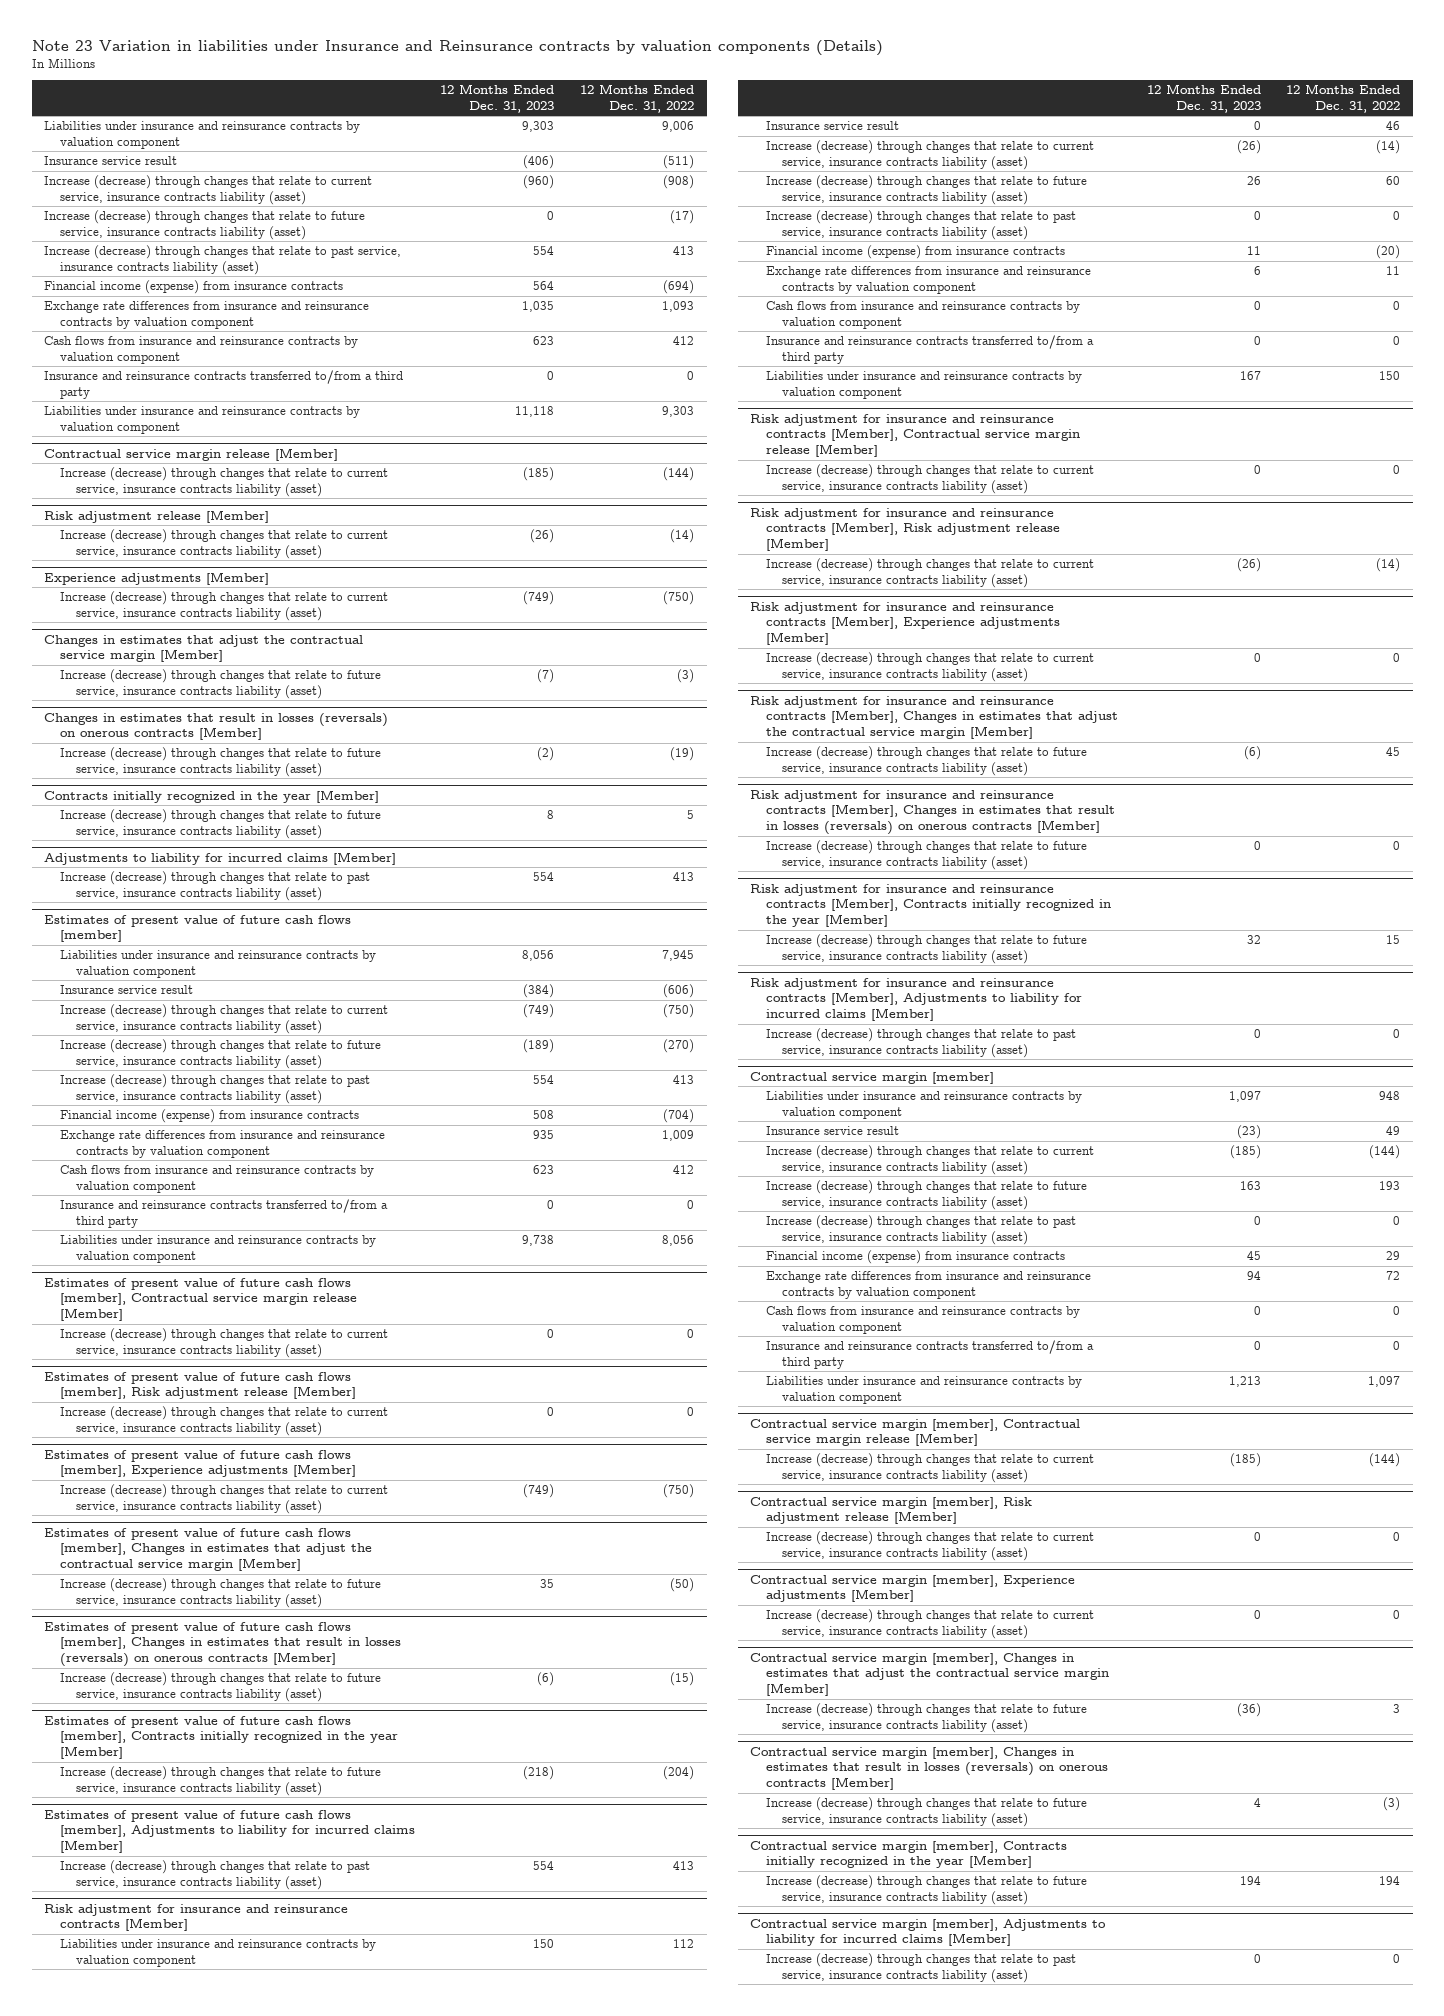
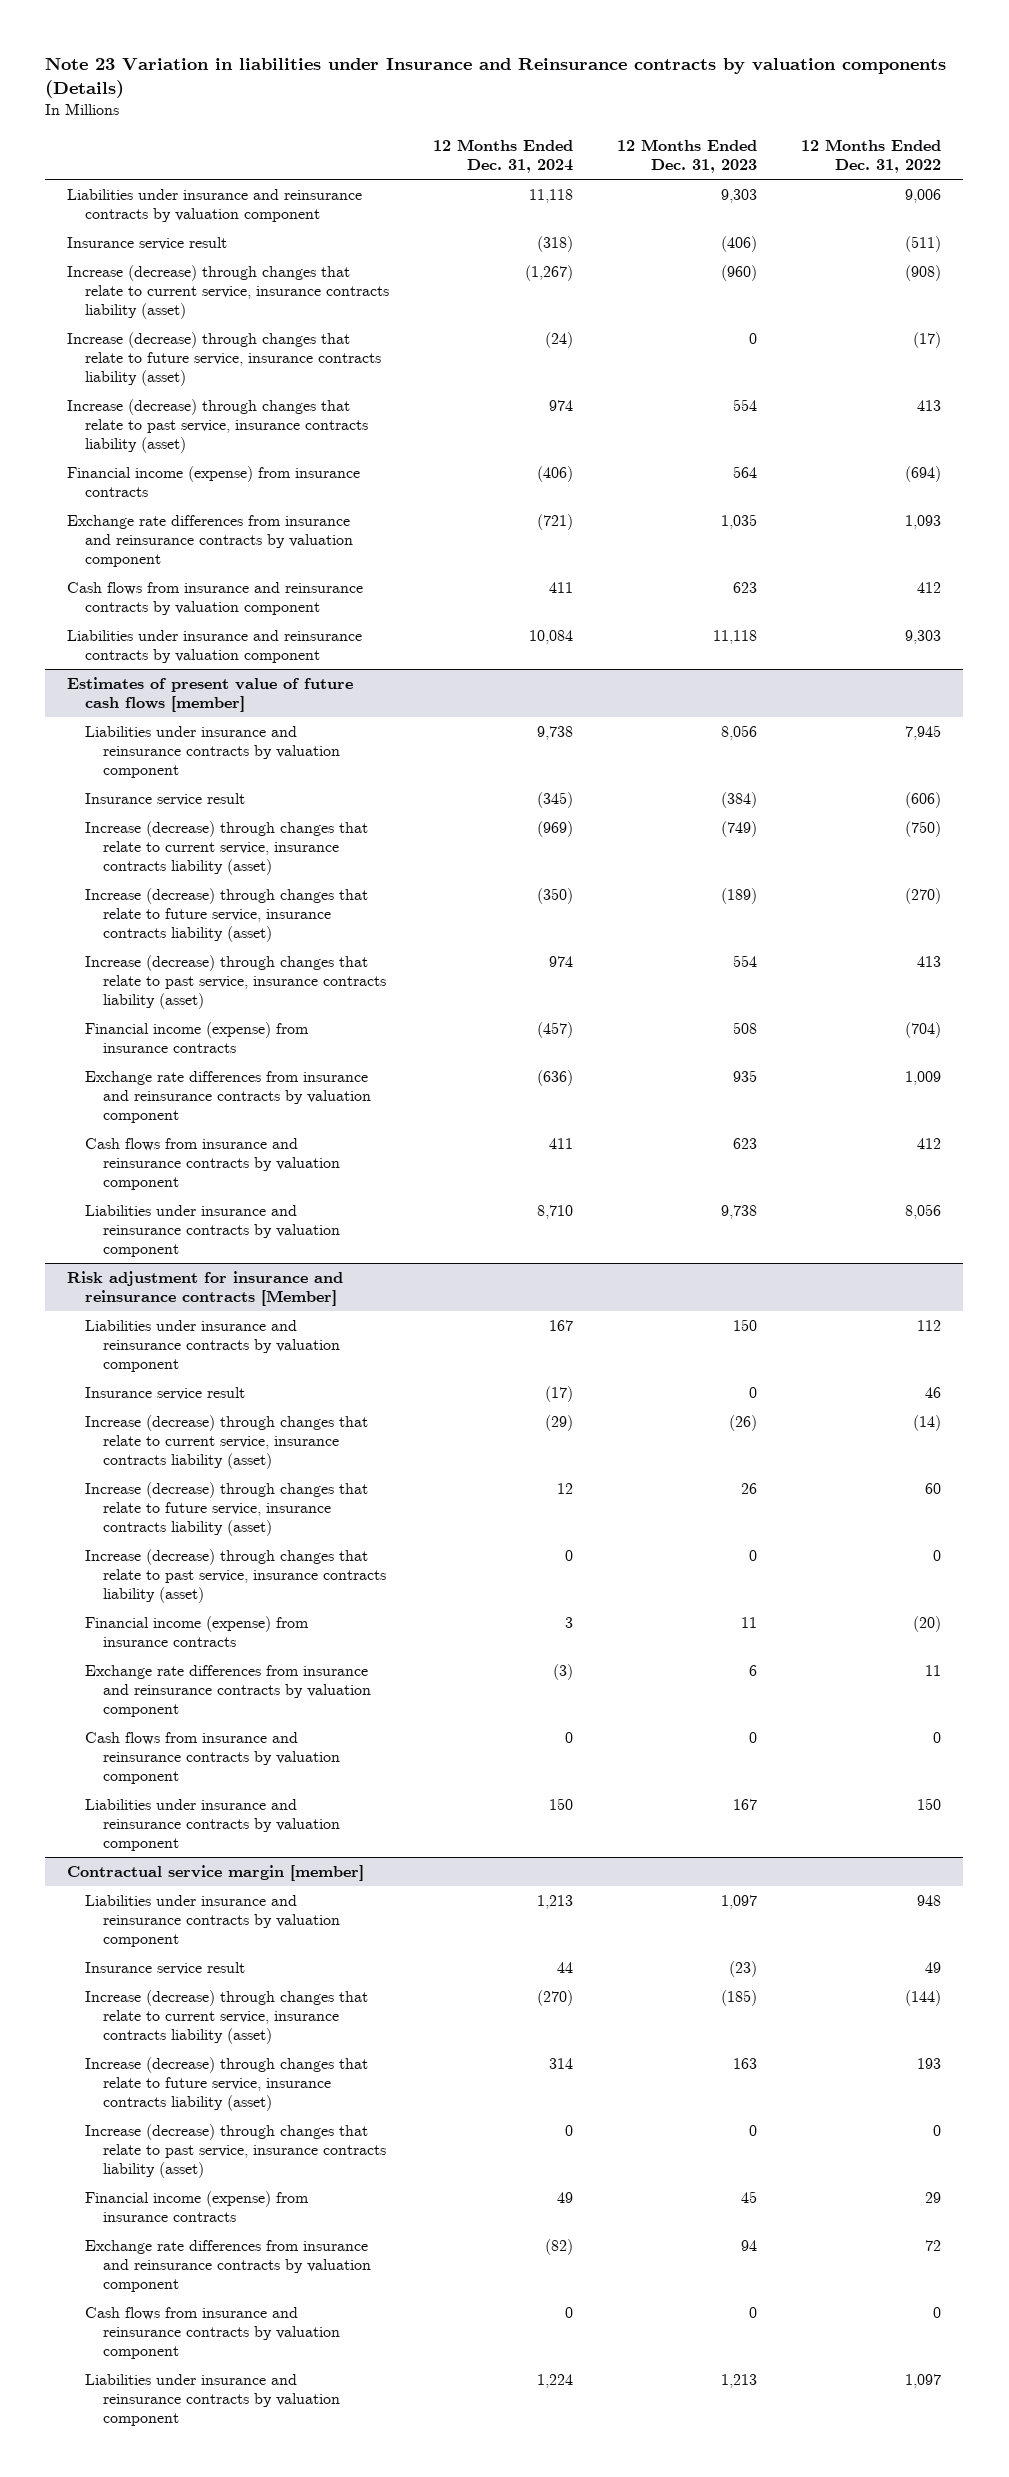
none -> [433,139,574,174] 12 Months Ended Dec. 31, 2024
[44,370,404,399] Insurance and reinsurance contracts transferred to/from a third party -> none
[44,447,339,461] Contractual service margin release [Member] -> none
[60,467,389,497] Increase (decrease) through changes that relate to current service, insurance contracts liability (asset) -> none
[44,509,270,523] Risk adjustment release [Member] -> none
[60,529,389,559] Increase (decrease) through changes that relate to current service, insurance contracts liability (asset) -> none
[44,571,270,585] Experience adjustments [Member] -> none
[60,591,389,621] Increase (decrease) through changes that relate to current service, insurance contracts liability (asset) -> none
[44,634,364,663] Changes in estimates that adjust the contractual service margin [Member] -> none
[60,669,382,699] Increase (decrease) through changes that relate to future service, insurance contracts liability (asset) -> none
[44,712,389,741] Changes in estimates that result in losses (reversals) on onerous contracts [Member] -> none
[60,747,382,777] Increase (decrease) through changes that relate to future service, insurance contracts liability (asset) -> none
[44,789,380,803] Contracts initially recognized in the year [Member] -> none
[60,809,382,839] Increase (decrease) through changes that relate to future service, insurance contracts liability (asset) -> none
[44,851,397,865] Adjustments to liability for incurred claims [Member] -> none
[60,871,371,901] Increase (decrease) through changes that relate to past service, insurance contracts liability (asset) -> none
[60,1199,389,1228] Insurance and reinsurance contracts transferred to/from a third party -> none
[44,1277,358,1322] Estimates of present value of future cash flows [member], Contractual service margin release [Member] -> none
[60,1328,389,1358] Increase (decrease) through changes that relate to current service, insurance contracts liability (asset) -> none
[44,1371,357,1400] Estimates of present value of future cash flows [member], Risk adjustment release [Member] -> none
[60,1406,389,1436] Increase (decrease) through changes that relate to current service, insurance contracts liability (asset) -> none
[44,1449,357,1478] Estimates of present value of future cash flows [member], Experience adjustments [Member] -> none
[60,1484,389,1514] Increase (decrease) through changes that relate to current service, insurance contracts liability (asset) -> none
[44,1527,373,1572] Estimates of present value of future cash flows [member], Changes in estimates that adjust the contractual service margin [Member] -> none
[60,1578,382,1608] Increase (decrease) through changes that relate to future service, insurance contracts liability (asset) -> none
[44,1621,402,1668] Estimates of present value of future cash flows [member], Changes in estimates that result in losses (reversals) on onerous contracts [Member] -> none
[60,1672,382,1702] Increase (decrease) through changes that relate to future service, insurance contracts liability (asset) -> none
[44,1715,399,1760] Estimates of present value of future cash flows [member], Contracts initially recognized in the year [Member] -> none
[60,1766,382,1796] Increase (decrease) through changes that relate to future service, insurance contracts liability (asset) -> none
[44,1809,416,1854] Estimates of present value of future cash flows [member], Adjustments to liability for incurred claims [Member] -> none
[60,1860,371,1890] Increase (decrease) through changes that relate to past service, insurance contracts liability (asset) -> none
[766,335,1095,364] Insurance and reinsurance contracts transferred to/from a third party -> none
[750,413,1081,458] Risk adjustment for insurance and reinsurance contracts [Member], Contractual service margin release [Member] -> none
[766,464,1095,494] Increase (decrease) through changes that relate to current service, insurance contracts liability (asset) -> none
[750,507,1061,552] Risk adjustment for insurance and reinsurance contracts [Member], Risk adjustment release [Member] -> none
[766,558,1095,588] Increase (decrease) through changes that relate to current service, insurance contracts liability (asset) -> none
[750,601,1061,646] Risk adjustment for insurance and reinsurance contracts [Member], Experience adjustments [Member] -> none
[766,652,1095,682] Increase (decrease) through changes that relate to current service, insurance contracts liability (asset) -> none
[750,695,1119,740] Risk adjustment for insurance and reinsurance contracts [Member], Changes in estimates that adjust the contractual service margin [Member] -> none
[766,746,1088,776] Increase (decrease) through changes that relate to future service, insurance contracts liability (asset) -> none
[750,789,1116,836] Risk adjustment for insurance and reinsurance contracts [Member], Changes in estimates that result in losses (reversals) on onerous contracts [Member] -> none
[766,840,1088,870] Increase (decrease) through changes that relate to future service, insurance contracts liability (asset) -> none
[750,883,1112,928] Risk adjustment for insurance and reinsurance contracts [Member], Contracts initially recognized in the year [Member] -> none
[766,934,1088,964] Increase (decrease) through changes that relate to future service, insurance contracts liability (asset) -> none
[750,977,1083,1022] Risk adjustment for insurance and reinsurance contracts [Member], Adjustments to liability for incurred claims [Member] -> none
[766,1028,1077,1058] Increase (decrease) through changes that relate to past service, insurance contracts liability (asset) -> none
[766,1340,1095,1369] Insurance and reinsurance contracts transferred to/from a third party -> none
[750,1418,1081,1447] Contractual service margin [member], Contractual service margin release [Member] -> none
[766,1453,1095,1483] Increase (decrease) through changes that relate to current service, insurance contracts liability (asset) -> none
[750,1496,1033,1525] Contractual service margin [member], Risk adjustment release [Member] -> none
[766,1531,1095,1561] Increase (decrease) through changes that relate to current service, insurance contracts liability (asset) -> none
[750,1574,1076,1603] Contractual service margin [member], Experience adjustments [Member] -> none
[766,1609,1095,1639] Increase (decrease) through changes that relate to current service, insurance contracts liability (asset) -> none
[750,1652,1110,1697] Contractual service margin [member], Changes in estimates that adjust the contractual service margin [Member] -> none
[766,1703,1088,1733] Increase (decrease) through changes that relate to future service, insurance contracts liability (asset) -> none
[750,1746,1109,1791] Contractual service margin [member], Changes in estimates that result in losses (reversals) on onerous contracts [Member] -> none
[766,1797,1088,1827] Increase (decrease) through changes that relate to future service, insurance contracts liability (asset) -> none
[750,1840,1068,1869] Contractual service margin [member], Contracts initially recognized in the year [Member] -> none
[766,1875,1088,1905] Increase (decrease) through changes that relate to future service, insurance contracts liability (asset) -> none
[750,1918,1107,1947] Contractual service margin [member], Adjustments to liability for incurred claims [Member] -> none
[766,1953,1077,1983] Increase (decrease) through changes that relate to past service, insurance contracts liability (asset) -> none

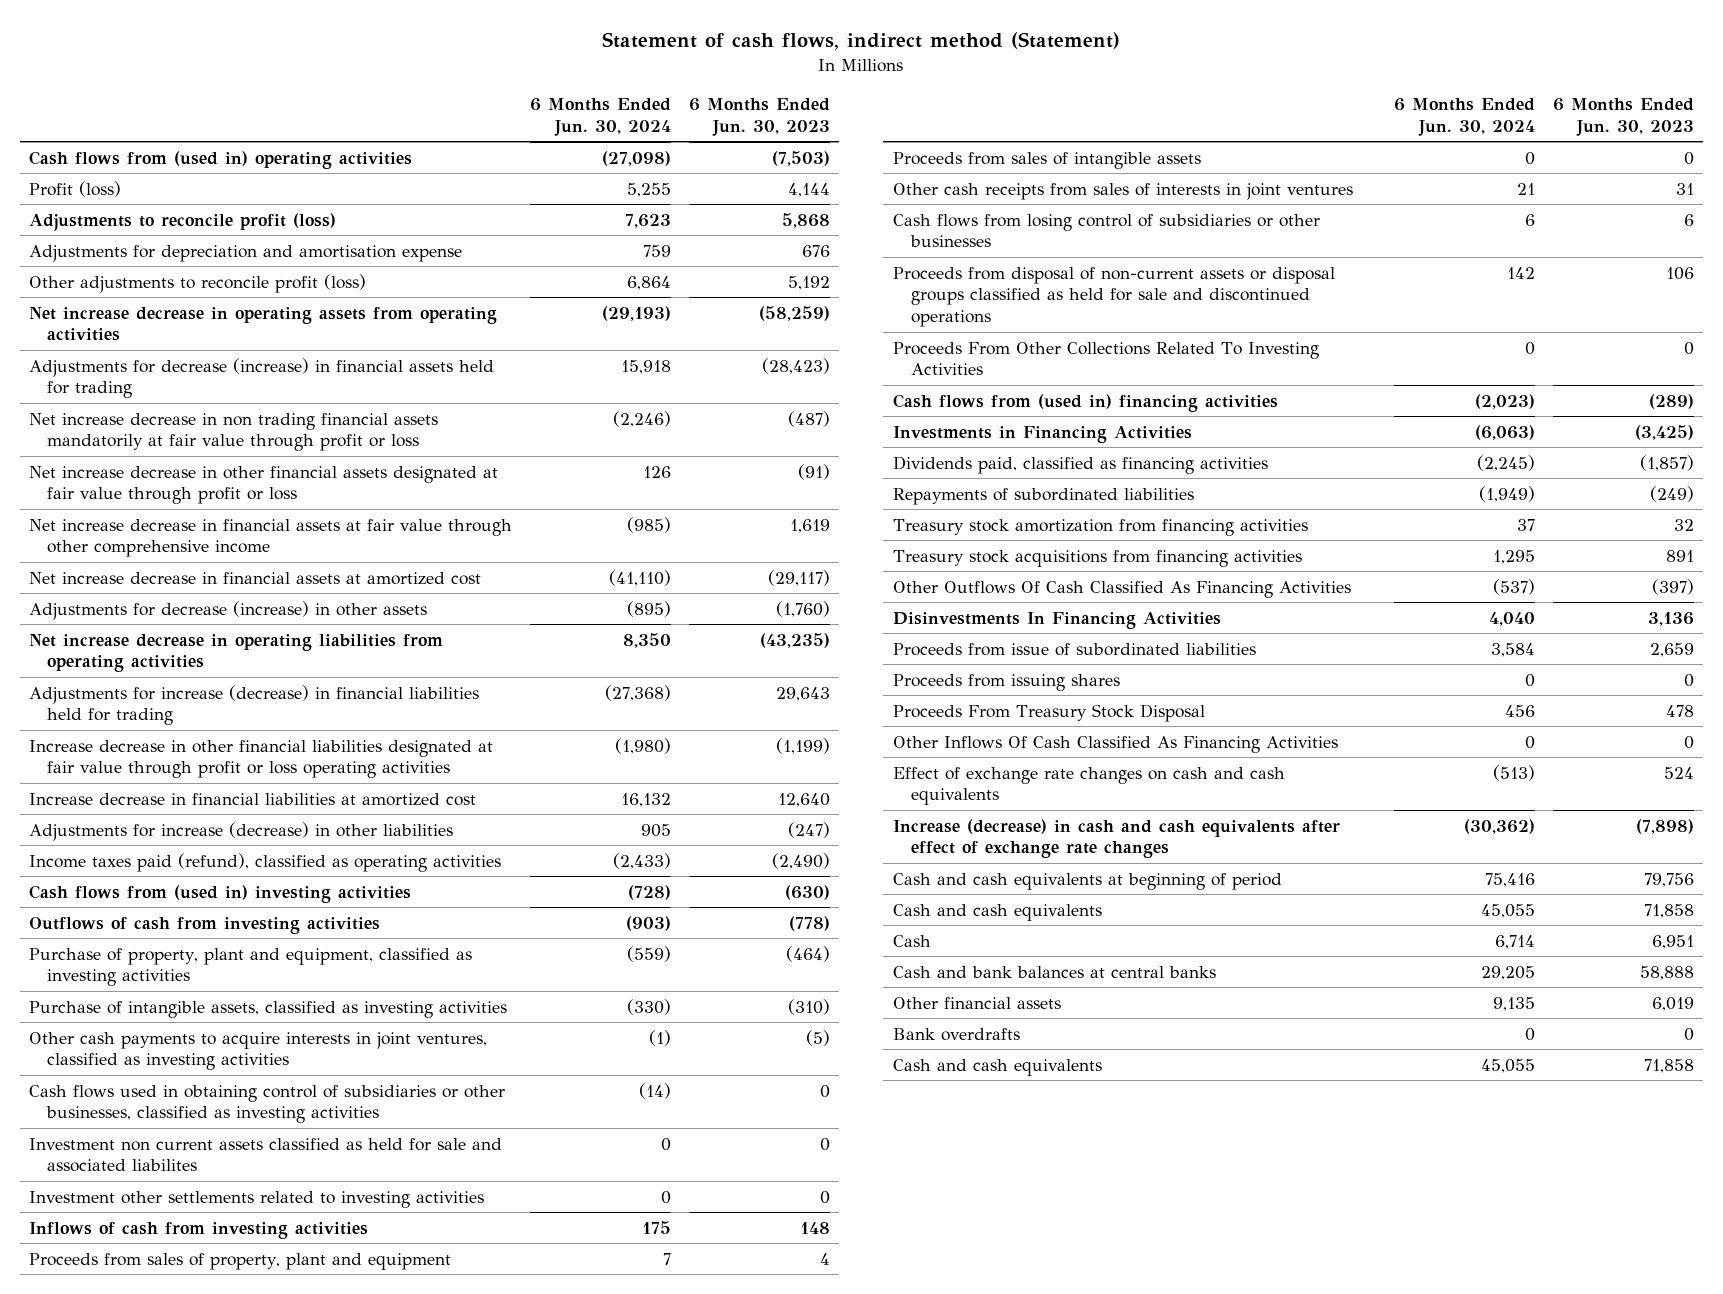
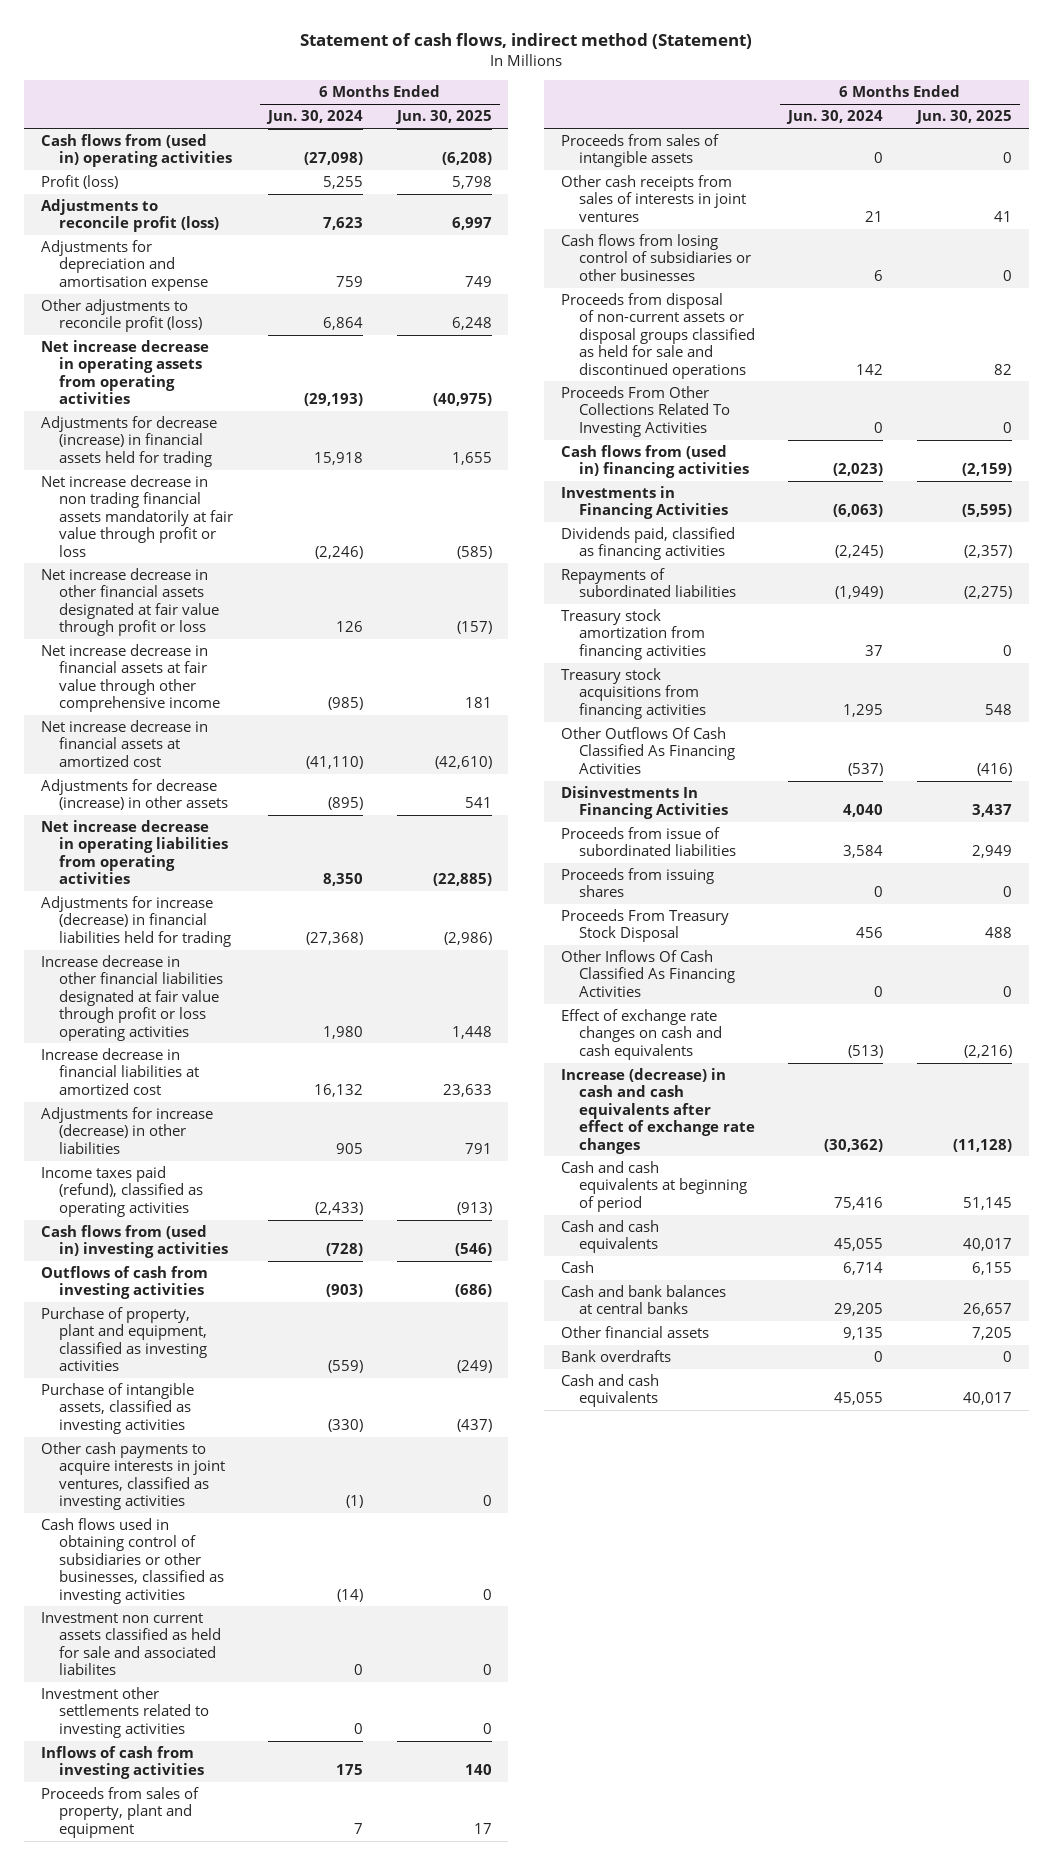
[689,97,831,136] 6 Months Ended Jun. 30, 2023 -> none
none -> [394,110,492,125] Jun. 30, 2025
[614,737,671,754] (1,980) -> [323,1025,364,1039] 1,980

